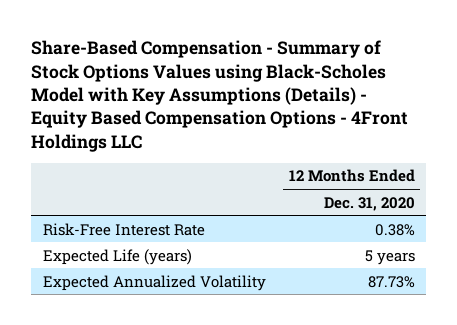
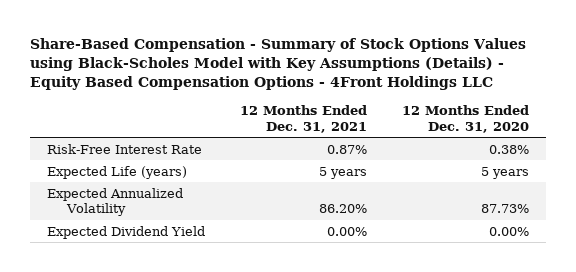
none -> [240,105,368,133] 12 Months Ended Dec. 31, 2021
none -> [47,225,206,239] Expected Dividend Yield

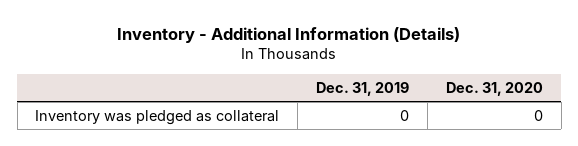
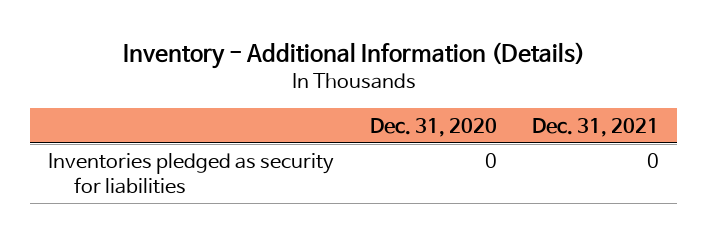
[316,81,410,96] Dec. 31, 2019 -> none
none -> [532,117,660,137] Dec. 31, 2021
[35,110,280,126] Inventory was pledged as collateral -> [48,153,335,195] Inventories pledged as security for liabilities

